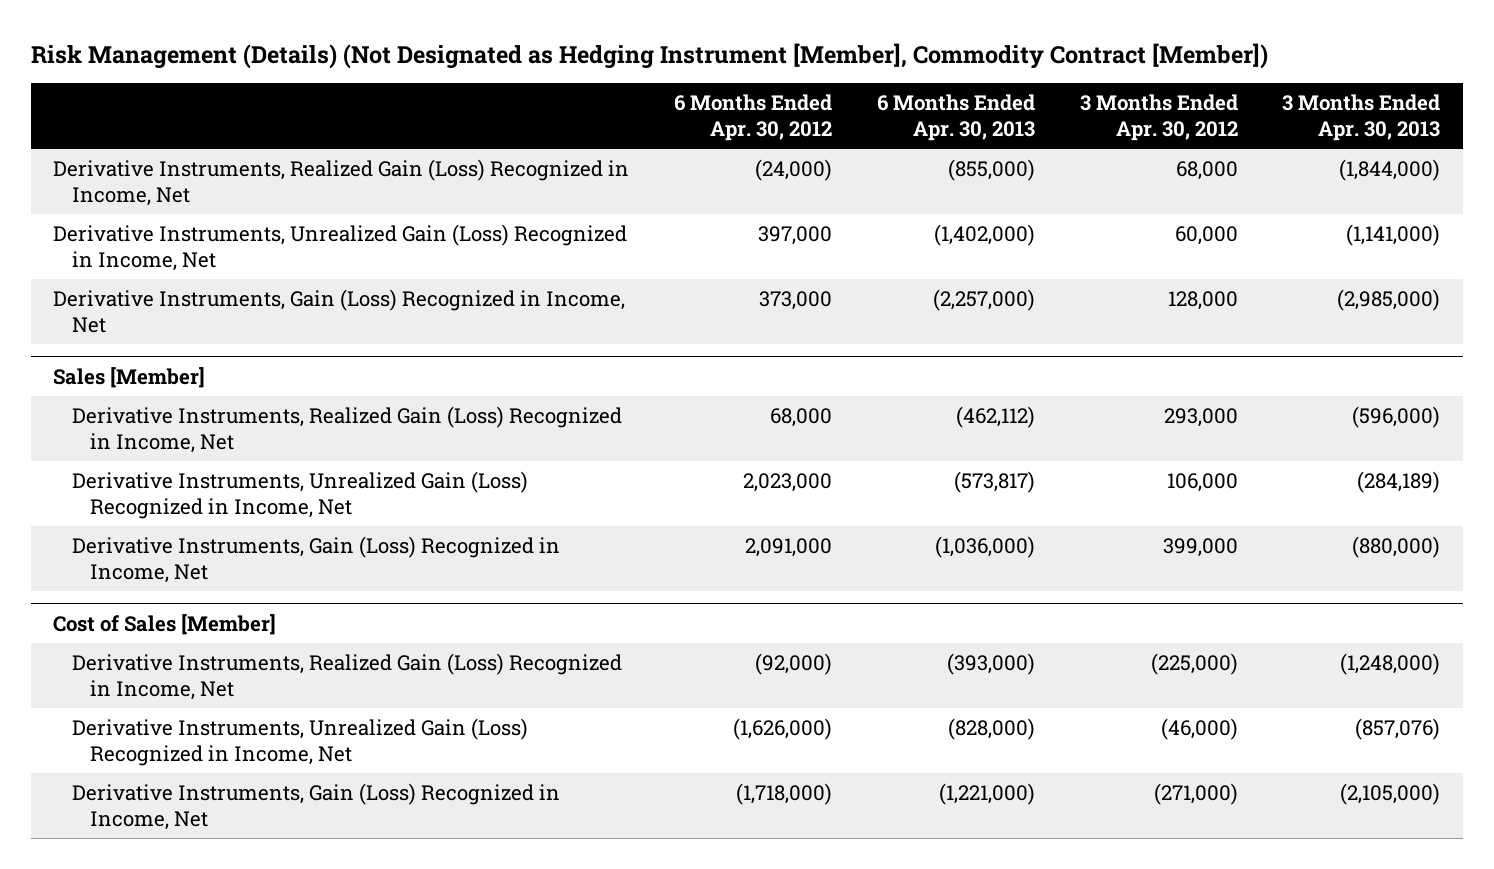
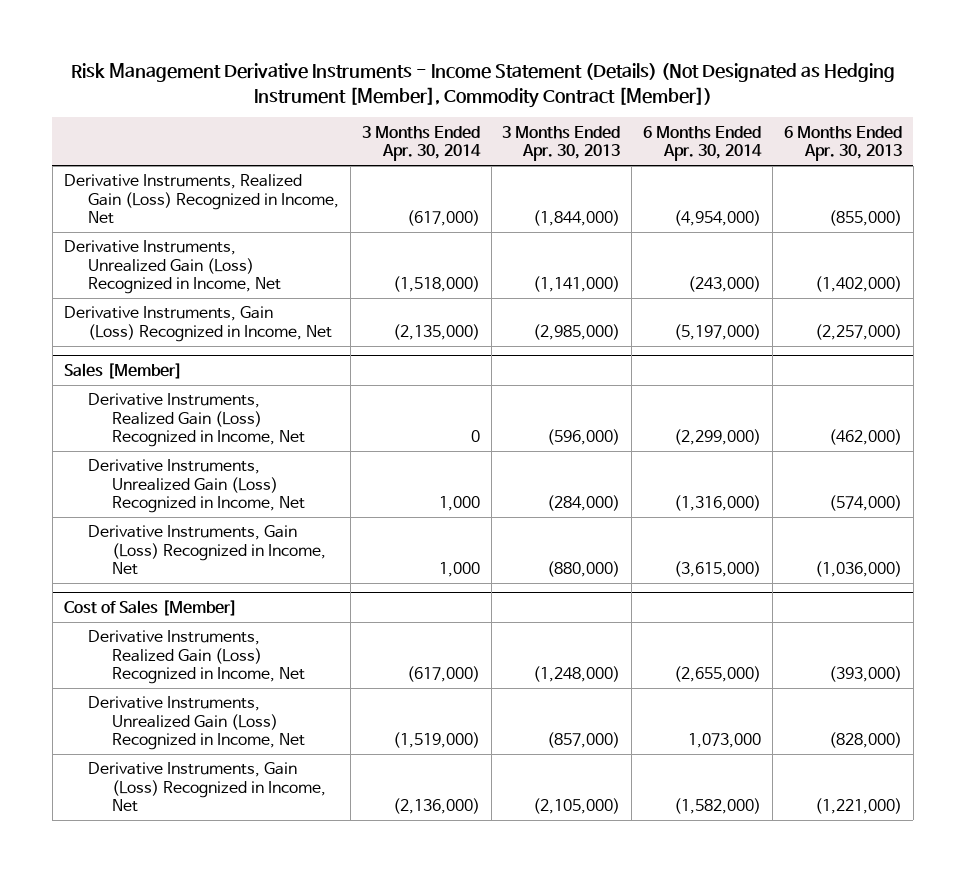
[30,42,1268,69] Risk Management (Details) (Not Designated as Hedging Instrument [Member], Commodity Contract [Member]) -> [70,63,895,108] Risk Management Derivative Instruments - Income Statement (Details) (Not Designated as Hedging Instrument [Member], Commodity Contract [Member])
[673,94,832,141] 6 Months Ended Apr. 30, 2012 -> none
[1079,94,1238,141] 3 Months Ended Apr. 30, 2012 -> none
none -> [361,125,481,162] 3 Months Ended Apr. 30, 2014
none -> [643,125,763,162] 6 Months Ended Apr. 30, 2014
[955,406,1035,429] (462,112) -> [828,429,902,446] (462,000)
[953,471,1035,494] (573,817) -> [828,495,902,512] (574,000)
[1357,471,1441,494] (284,189) -> [547,495,621,512] (284,000)
[1355,718,1441,741] (857,076) -> [547,732,621,749] (857,000)

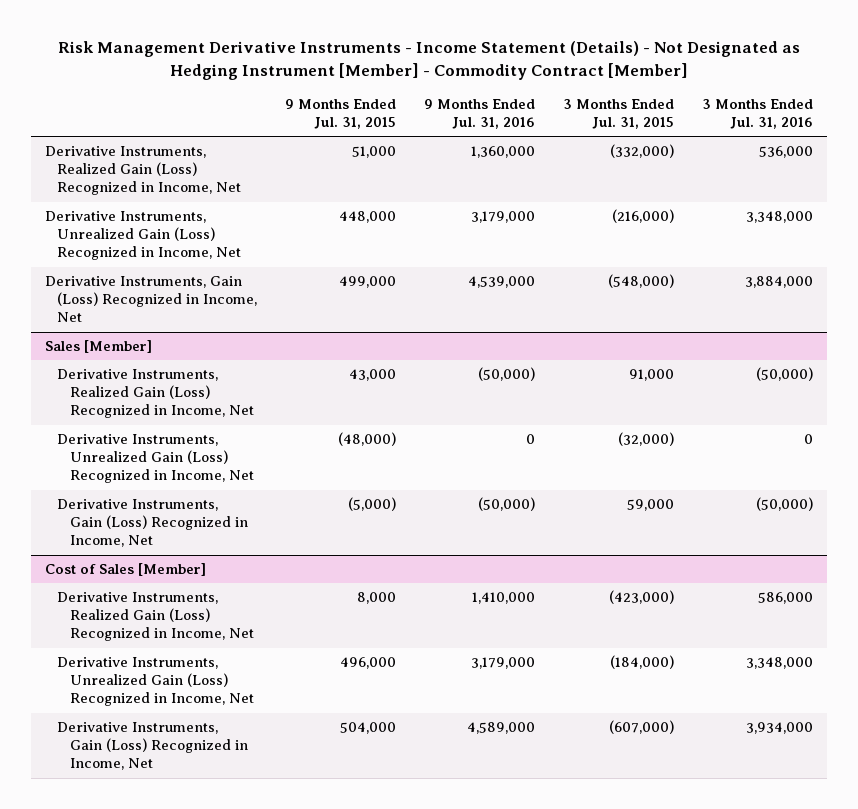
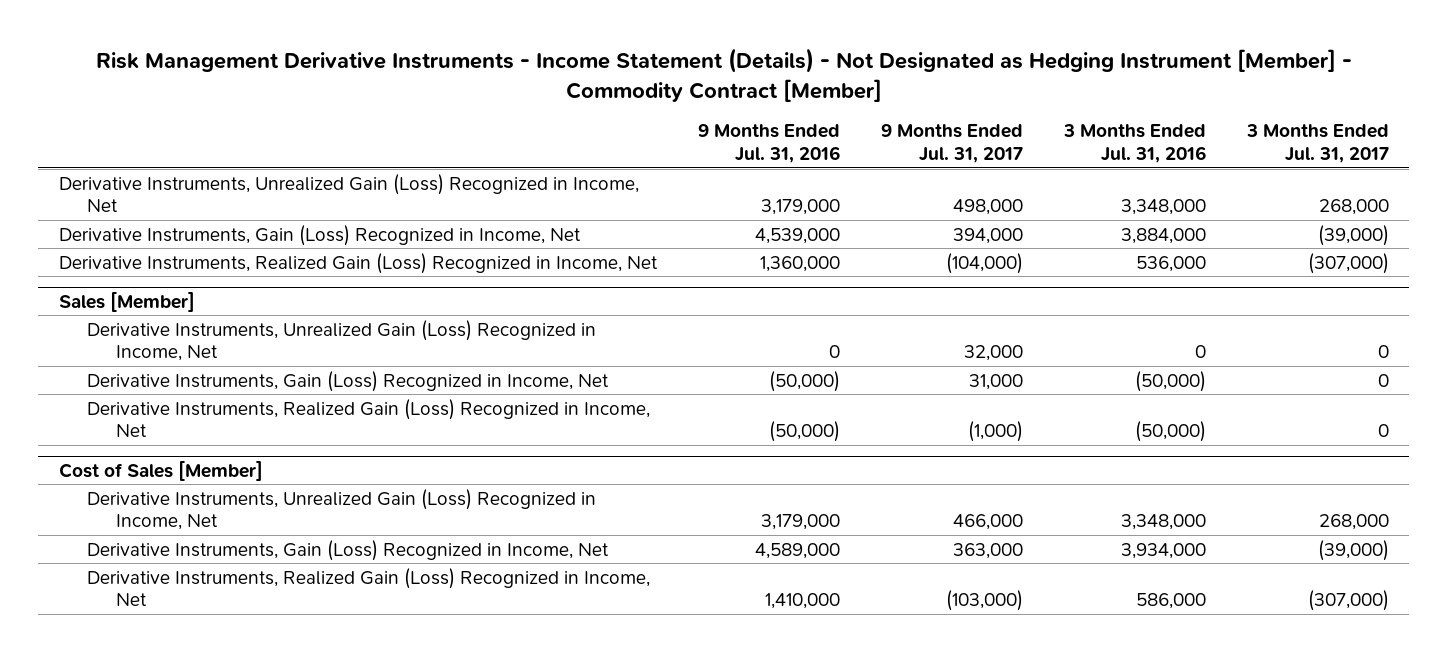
[285,99,397,130] 9 Months Ended Jul. 31, 2015 -> none
[562,99,674,130] 3 Months Ended Jul. 31, 2015 -> none
none -> [880,124,1023,164] 9 Months Ended Jul. 31, 2017
none -> [1245,124,1389,164] 3 Months Ended Jul. 31, 2017
[44,146,242,196] Derivative Instruments, Realized Gain (Loss) Recognized in Income, Net -> [58,252,658,274] Derivative Instruments, Realized Gain (Loss) Recognized in Income, Net
[57,369,254,419] Derivative Instruments, Realized Gain (Loss) Recognized in Income, Net -> [87,398,651,438] Derivative Instruments, Realized Gain (Loss) Recognized in Income, Net
[57,592,254,642] Derivative Instruments, Realized Gain (Loss) Recognized in Income, Net -> [87,567,651,607] Derivative Instruments, Realized Gain (Loss) Recognized in Income, Net

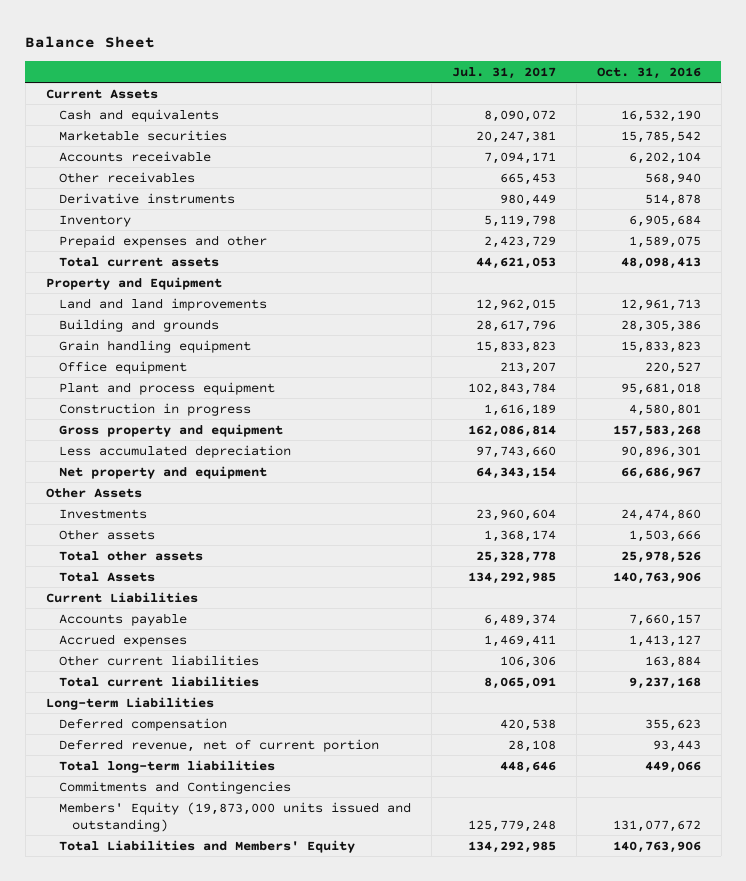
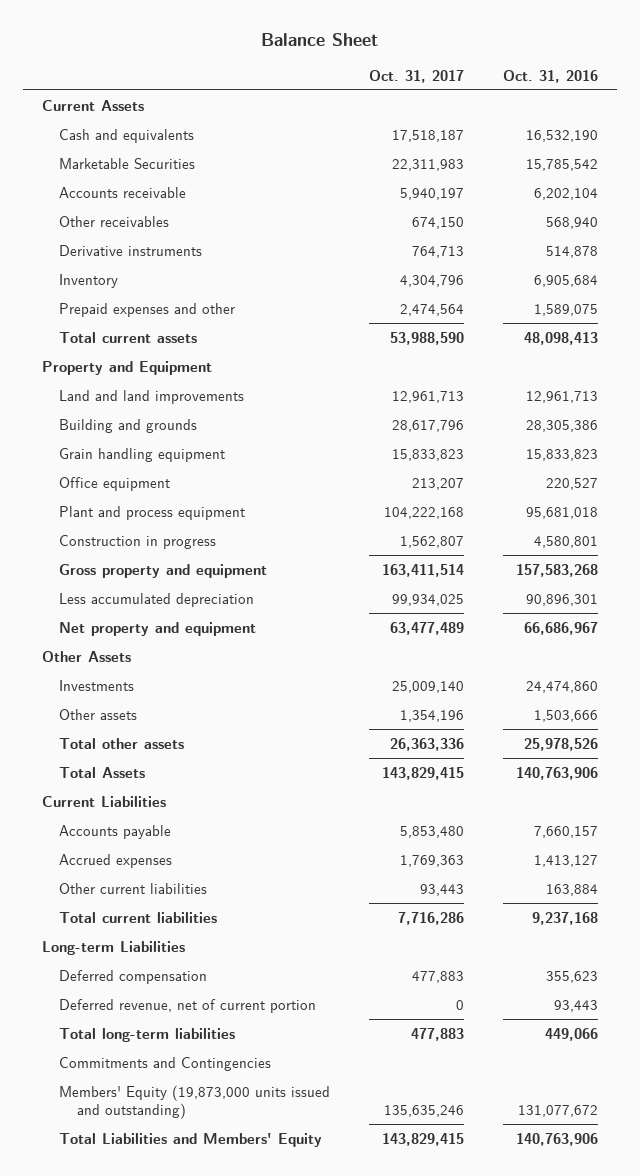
[451,66,556,79] Jul. 31, 2017 -> none
none -> [368,69,464,83] Oct. 31, 2017
[58,129,227,141] Marketable securities -> [59,157,196,170] Marketable Securities

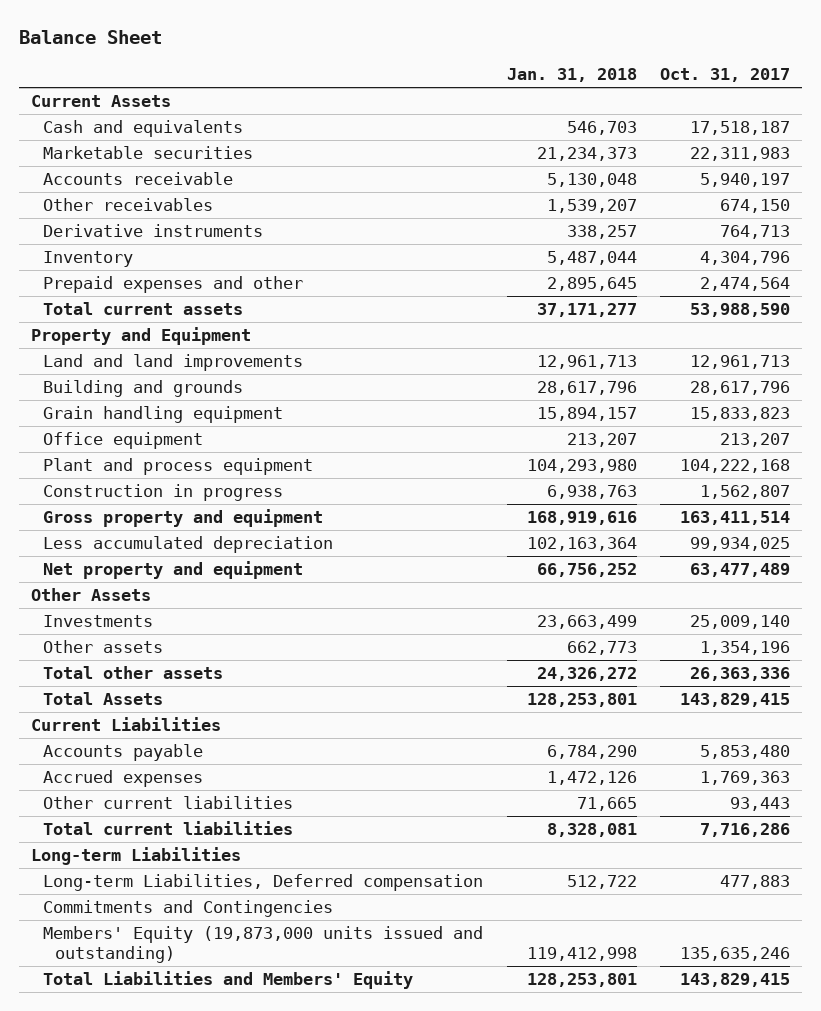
[502,69,598,83] Oct. 31, 2016 -> none
none -> [506,68,637,83] Jan. 31, 2018
[59,157,196,170] Marketable Securities -> [42,146,253,160] Marketable securities
[59,998,317,1013] Deferred revenue, net of current portion -> none
[59,1027,236,1042] Total long-term liabilities -> none
[59,969,208,984] Deferred compensation -> [42,874,483,892] Long-term Liabilities, Deferred compensation

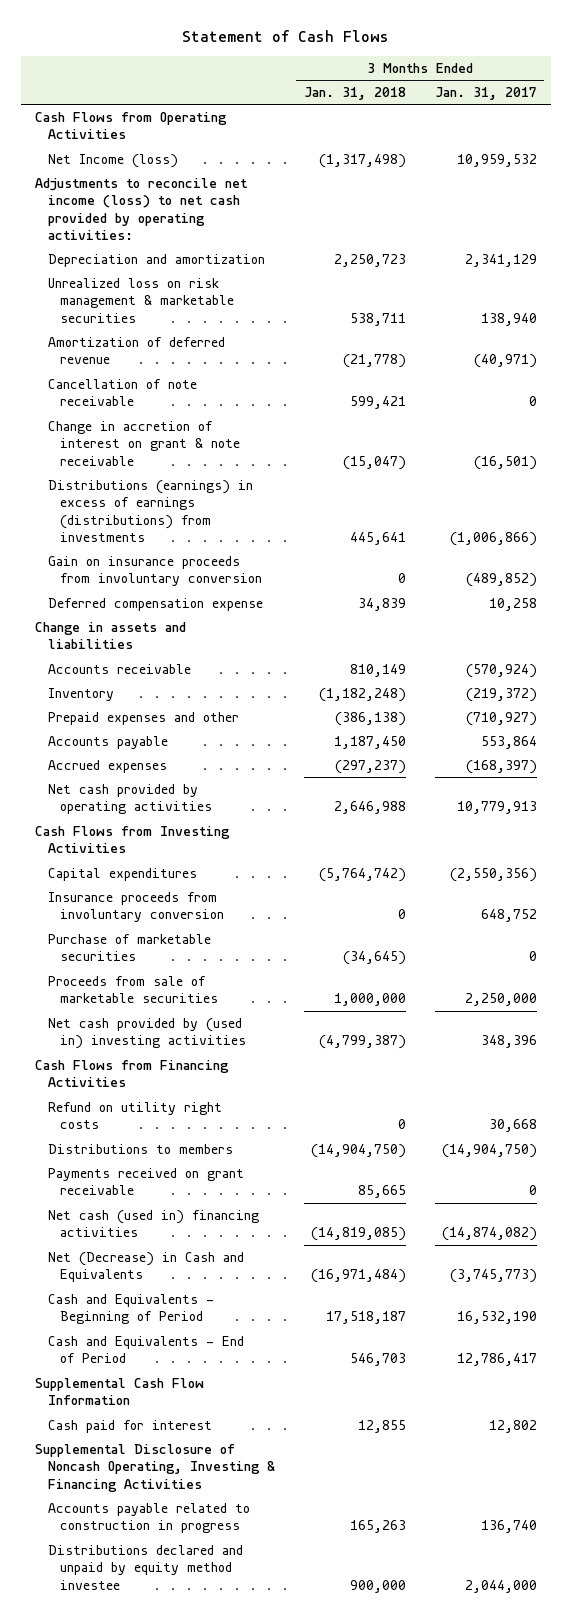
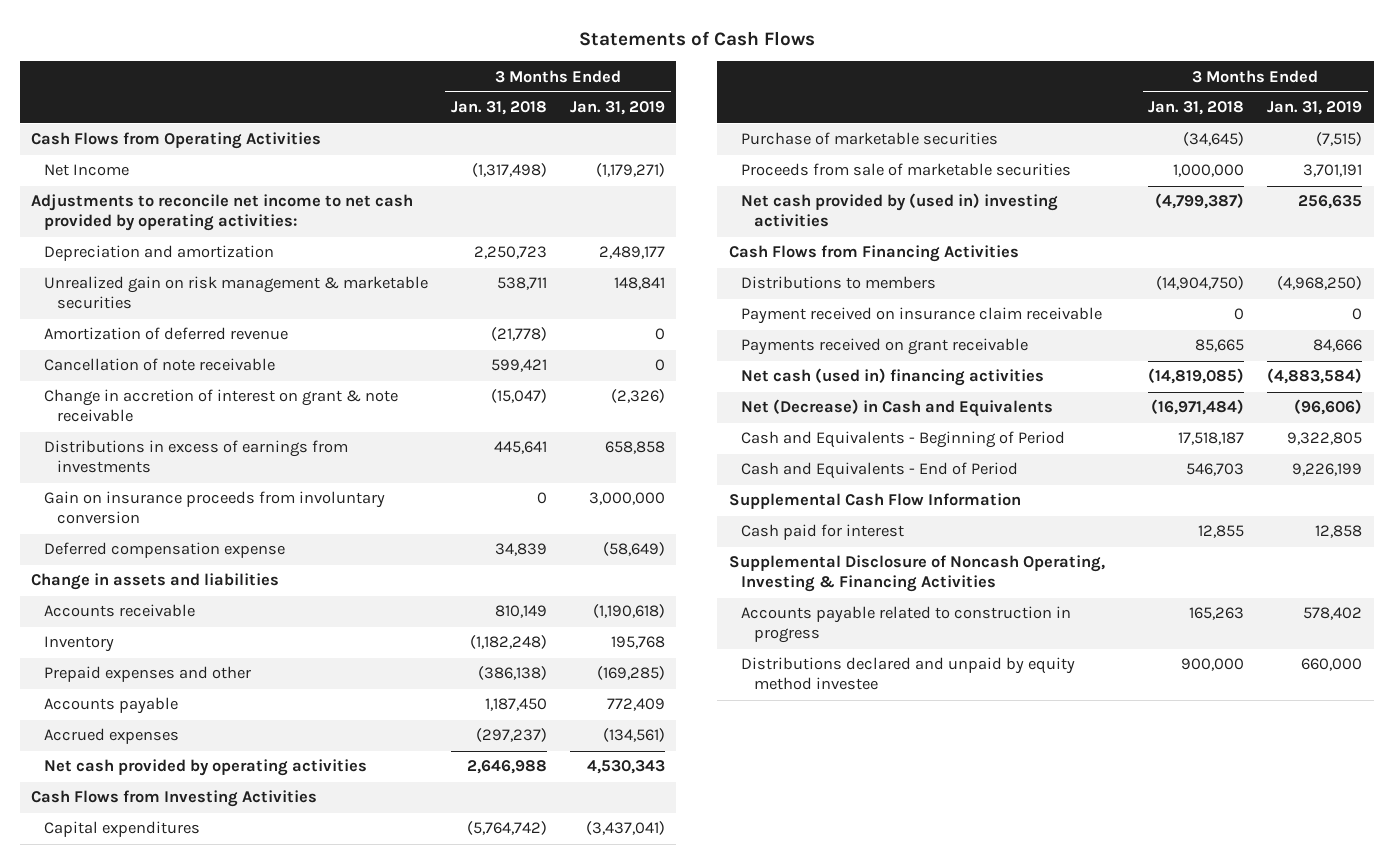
[181,30,389,43] Statement of Cash Flows -> [578,31,815,47] Statements of Cash Flows
[434,87,537,101] Jan. 31, 2017 -> none
none -> [569,101,665,116] Jan. 31, 2019
[47,153,178,168] Net Income (loss) -> [43,164,129,177] Net Income
[35,177,249,241] Adjustments to reconcile net income (loss) to net cash provided by operating activities: -> [31,194,414,232] Adjustments to reconcile net income to net cash provided by operating activities:
[47,277,235,323] Unrealized loss on risk management & marketable securities -> [43,276,428,310] Unrealized gain on risk management & marketable securities
[47,479,253,543] Distributions (earnings) in excess of earnings (distributions) from investments -> [43,440,348,474] Distributions in excess of earnings from investments
[47,891,225,923] Insurance proceeds from involuntary conversion -> none
[47,1101,222,1130] Refund on utility right costs -> none
none -> [741,307,1103,325] Payment received on insurance claim receivable

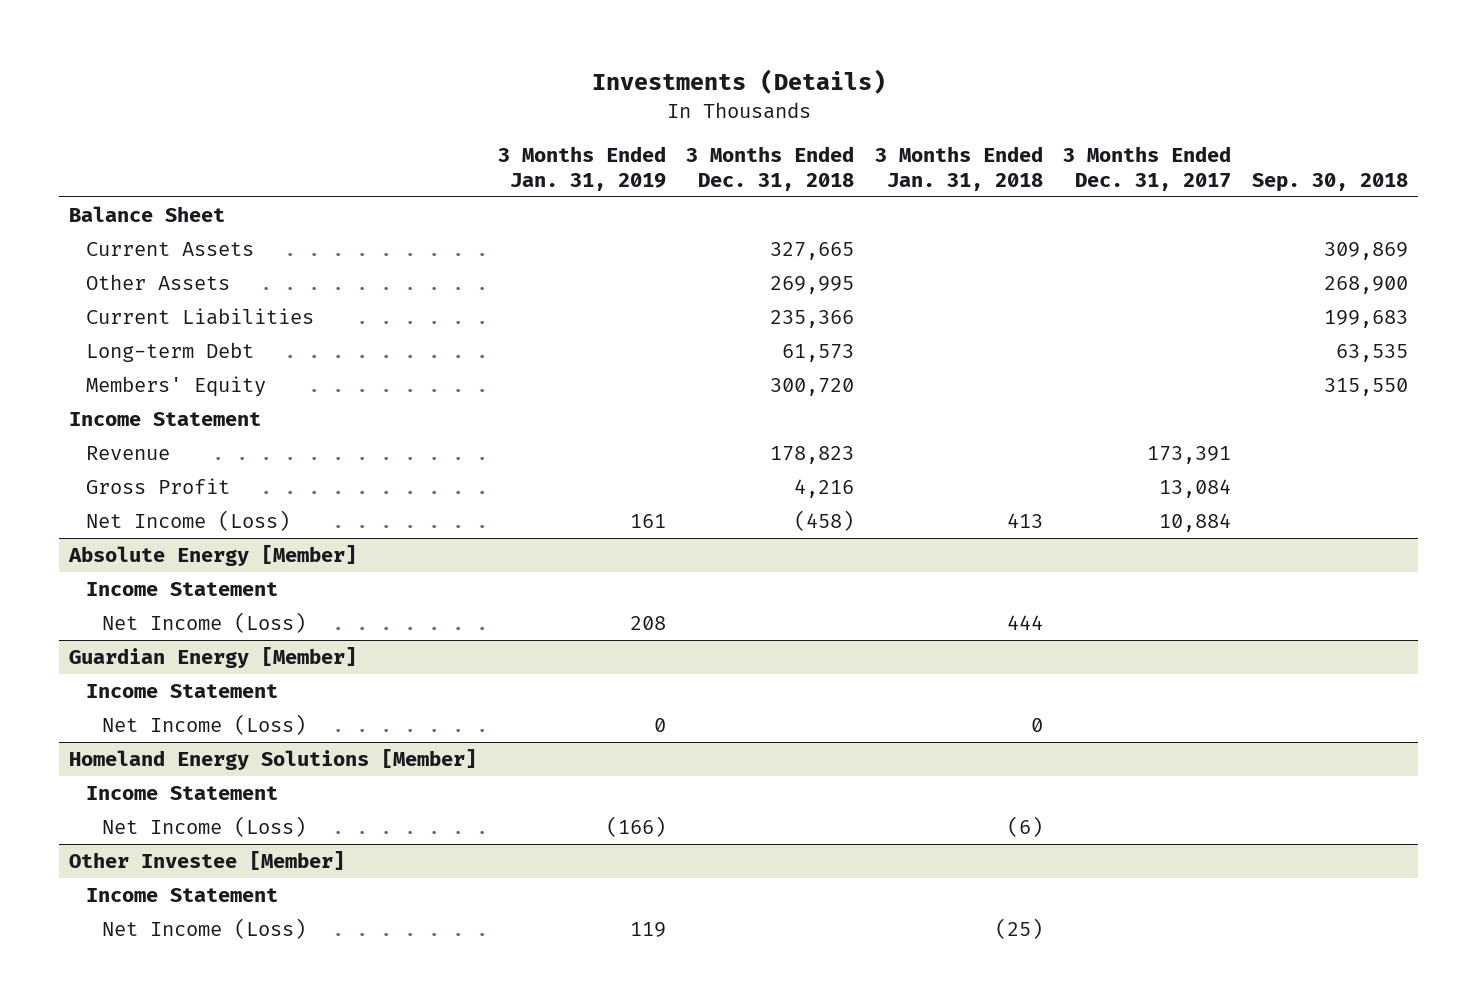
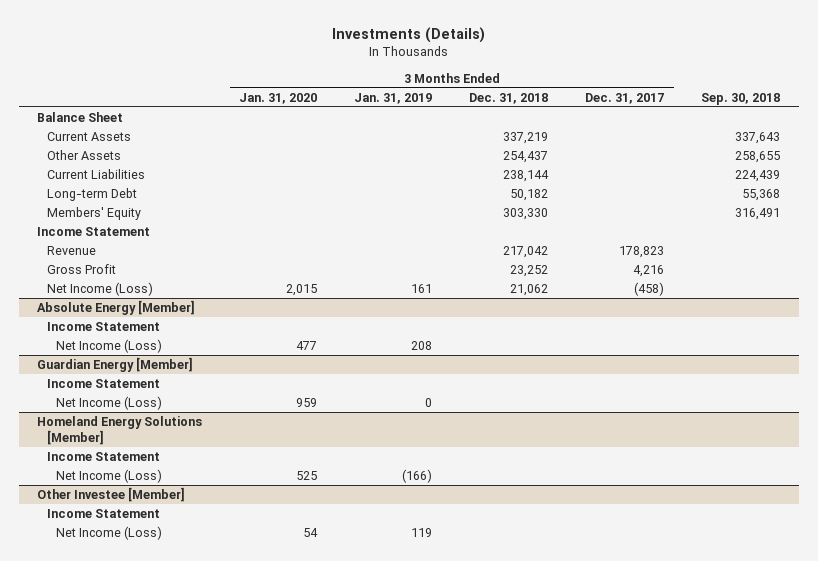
[874,145,1043,191] 3 Months Ended Jan. 31, 2018 -> none
none -> [239,92,318,104] Jan. 31, 2020
[770,242,855,261] 327,665 -> [503,132,549,145] 337,219
[1323,242,1408,261] 309,869 -> [735,132,781,145] 337,643
[770,276,855,295] 269,995 -> [503,151,549,164] 254,437
[1323,276,1408,295] 268,900 -> [735,151,781,164] 258,655
[770,310,855,329] 235,366 -> [503,170,550,183] 238,144
[1323,310,1408,329] 199,683 -> [735,170,781,183] 224,439
[782,344,855,363] 61,573 -> [510,189,549,202] 50,182
[1335,344,1408,363] 63,535 -> [742,189,781,202] 55,368
[770,378,855,397] 300,720 -> [503,208,549,221] 303,330
[1323,378,1408,397] 315,550 -> [735,208,781,221] 316,491
[770,446,855,465] 178,823 -> [503,246,549,259] 217,042
[1147,446,1232,465] 173,391 -> [619,246,665,259] 178,823
[794,479,855,499] 4,216 -> [510,265,549,278] 23,252
[1159,479,1232,499] 13,084 -> [633,265,665,278] 4,216
[794,510,855,532] (458) -> [510,284,549,297] 21,062
[1159,513,1232,533] 10,884 -> [634,282,665,297] (458)

